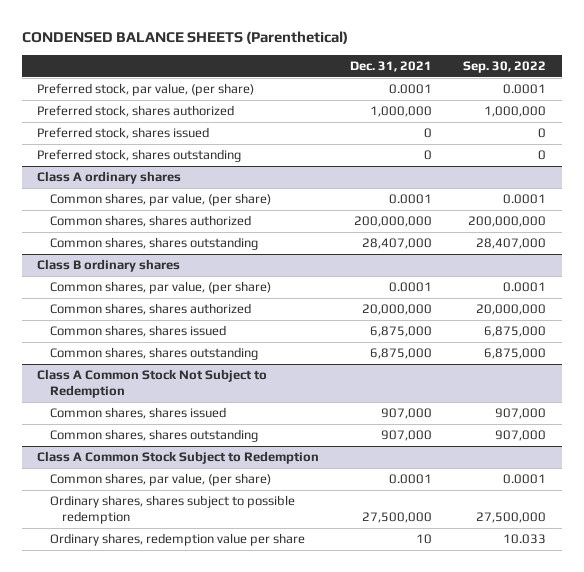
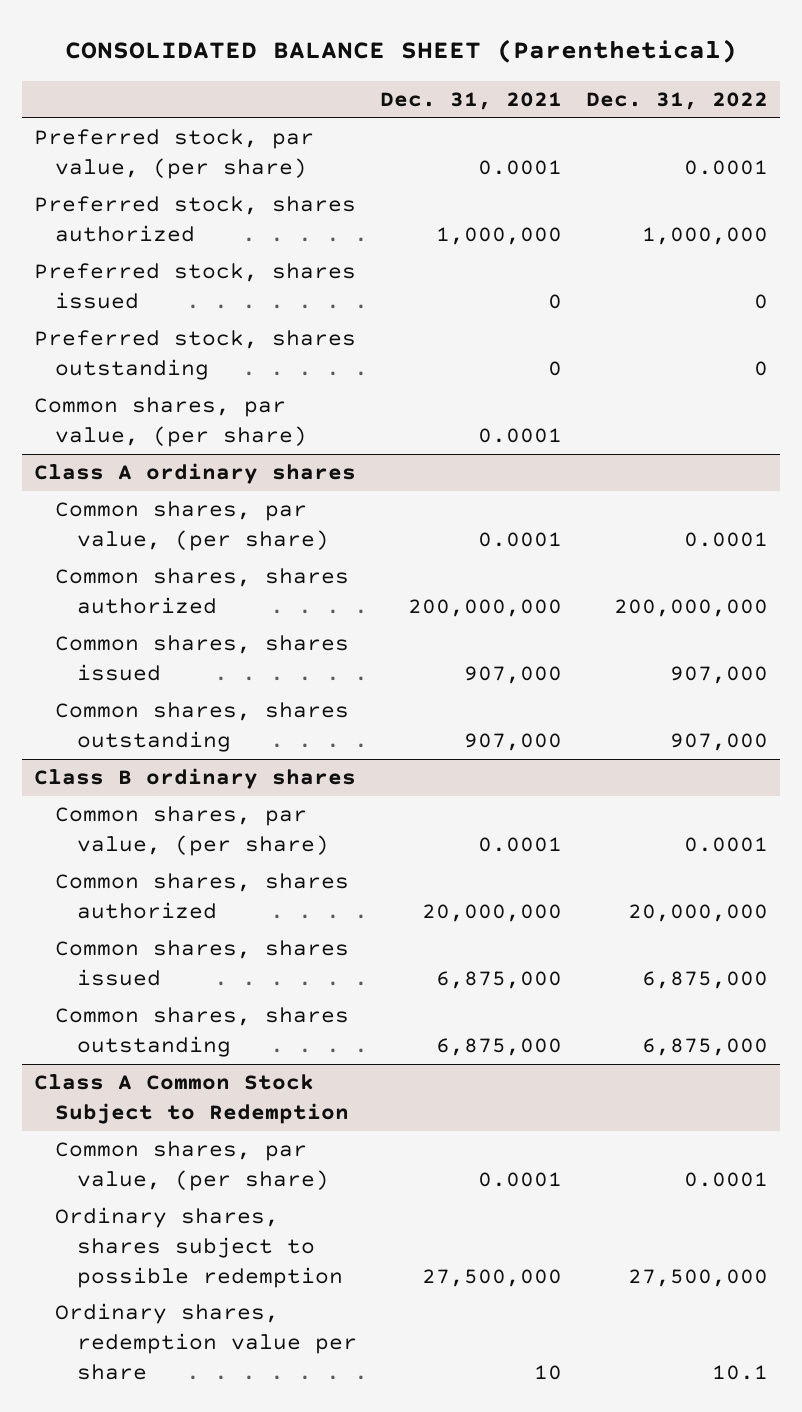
[21,30,348,44] CONDENSED BALANCE SHEETS (Parenthetical) -> [65,39,738,64] CONSOLIDATED BALANCE SHEET (Parenthetical)
[463,61,547,74] Sep. 30, 2022 -> none
none -> [585,92,768,111] Dec. 31, 2022
none -> [34,397,308,447] Common shares, par value, (per share)
none -> [55,635,350,681] Common shares, shares issued
[362,238,433,250] 28,407,000 -> [464,732,563,751] 907,000
[37,369,268,399] Class A Common Stock Not Subject to Redemption -> none
[49,407,226,420] Common shares, shares issued -> none
[49,429,258,443] Common shares, shares outstanding -> none

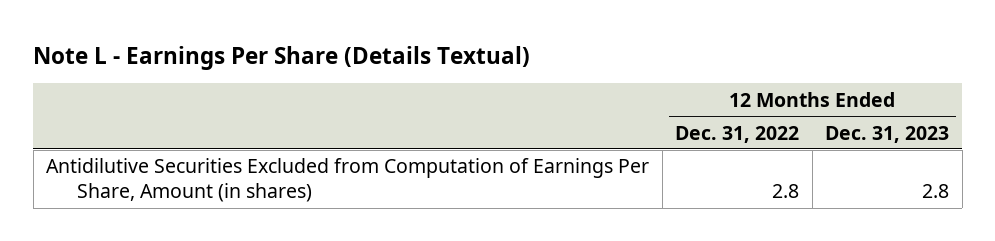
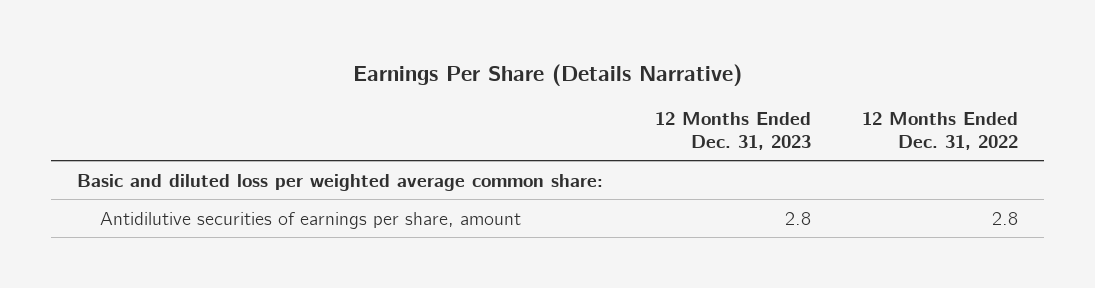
[33,45,531,70] Note L - Earnings Per Share (Details Textual) -> [352,63,742,86] Earnings Per Share (Details Narrative)
none -> [76,173,603,191] Basic and diluted loss per weighted average common share:
[46,158,650,203] Antidilutive Securities Excluded from Computation of Earnings Per Share, Amount (in shares) -> [99,211,521,229] Antidilutive securities of earnings per share, amount

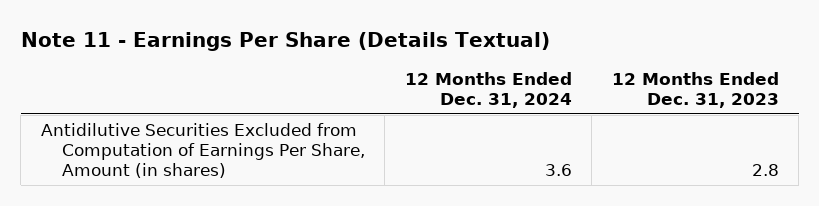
[352,63,742,86] Earnings Per Share (Details Narrative) -> [20,31,550,51] Note 11 - Earnings Per Share (Details Textual)
[862,112,1019,151] 12 Months Ended Dec. 31, 2022 -> none
none -> [404,72,572,109] 12 Months Ended Dec. 31, 2024
[76,173,603,191] Basic and diluted loss per weighted average common share: -> none
[99,211,521,229] Antidilutive securities of earnings per share, amount -> [40,123,365,179] Antidilutive Securities Excluded from Computation of Earnings Per Share, Amount (in shares)

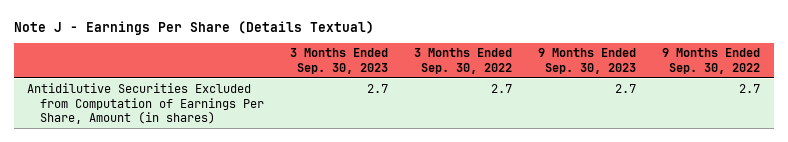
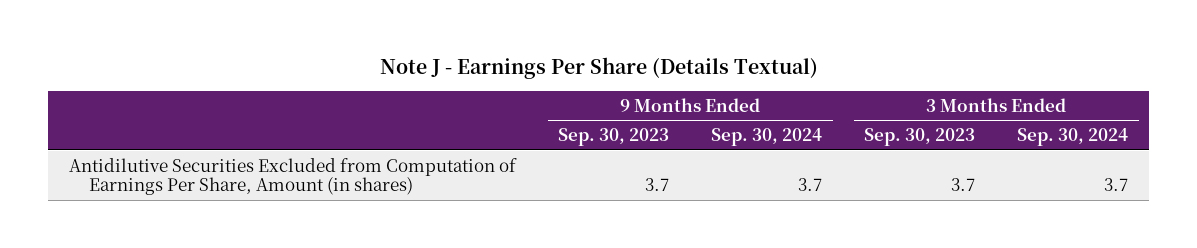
[414,48,513,74] 3 Months Ended Sep. 30, 2022 -> none
[662,48,761,74] 9 Months Ended Sep. 30, 2022 -> none
none -> [711,128,823,147] Sep. 30, 2024
none -> [1017,128,1129,147] Sep. 30, 2024
[367,84,389,94] 2.7 -> [951,178,976,192] 3.7
[615,84,637,94] 2.7 -> [645,178,670,192] 3.7

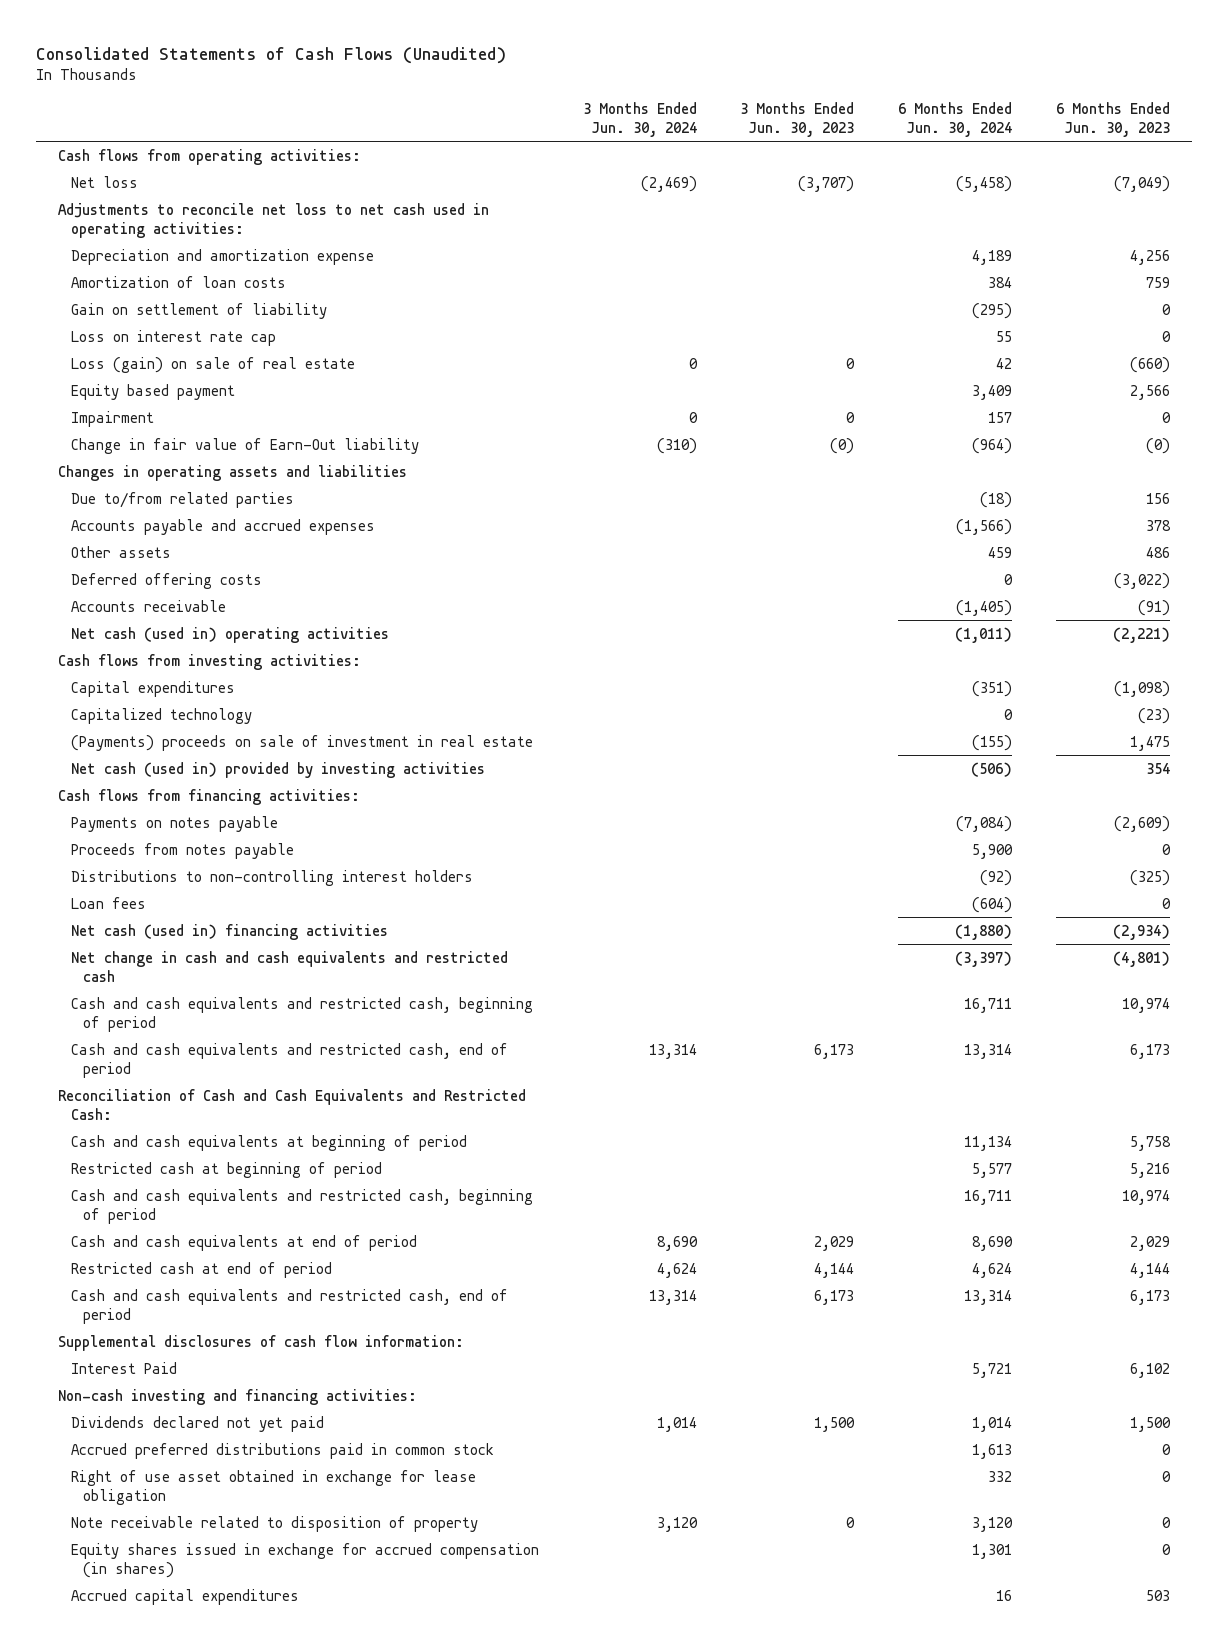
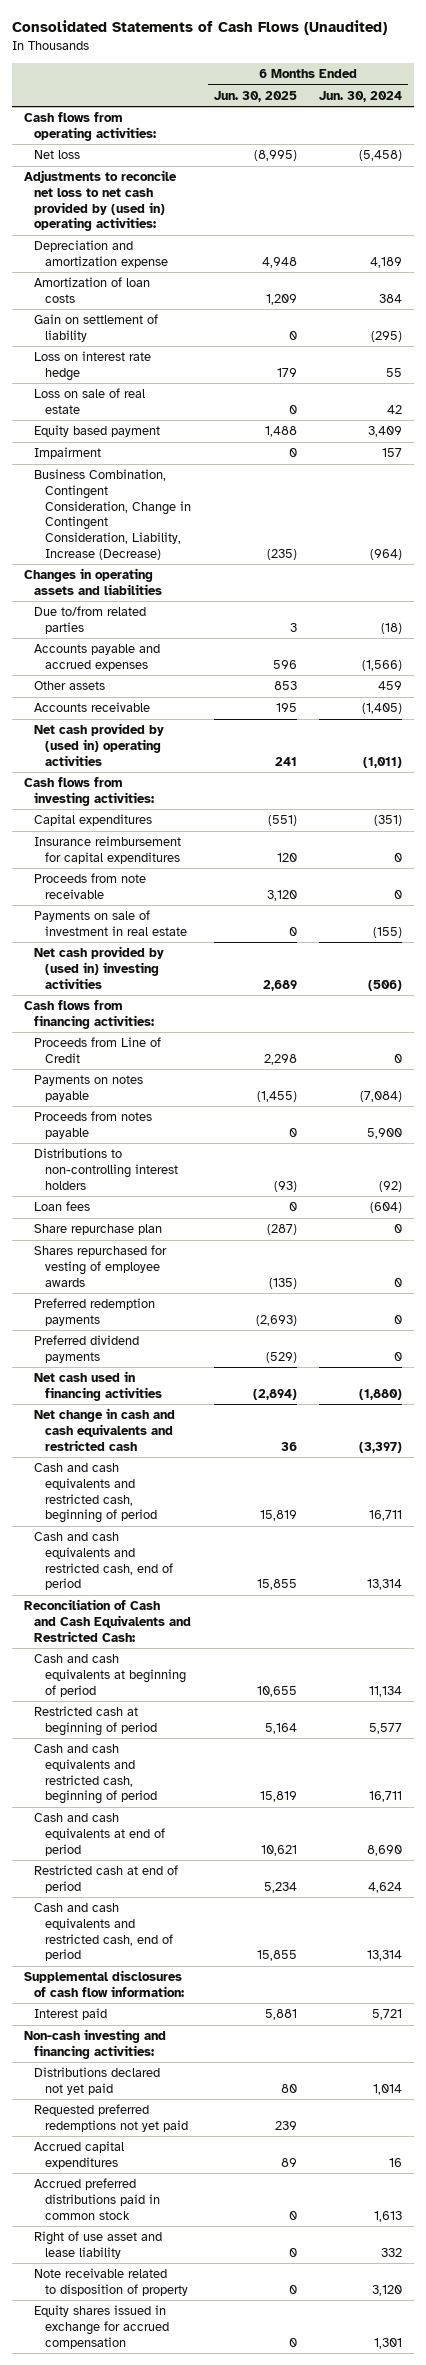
[582,101,697,137] 3 Months Ended Jun. 30, 2024 -> none
[740,101,855,137] 3 Months Ended Jun. 30, 2023 -> none
[1056,101,1171,137] 6 Months Ended Jun. 30, 2023 -> none
none -> [213,90,297,102] Jun. 30, 2025
[58,202,490,238] Adjustments to reconcile net loss to net cash used in operating activities: -> [23,170,177,232] Adjustments to reconcile net loss to net cash provided by (used in) operating activities:
[70,329,276,346] Loss on interest rate cap -> [34,351,152,381] Loss on interest rate hedge
[70,356,355,373] Loss (gain) on sale of real estate -> [34,388,146,414] Loss on sale of real estate
[70,437,419,454] Change in fair value of Earn-Out liability -> [34,469,191,560] Business Combination, Contingent Consideration, Change in Contingent Consideration, Liability, Increase (Decrease)
[70,572,262,589] Deferred offering costs -> none
[70,626,389,643] Net cash (used in) operating activities -> [34,723,165,766] Net cash provided by (used in) operating activities
[70,707,252,724] Capitalized technology -> none
none -> [34,836,182,864] Insurance reimbursement for capital expenditures
none -> [34,873,147,899] Proceeds from note receivable
[70,734,533,751] (Payments) proceeds on sale of investment in real estate -> [34,910,187,936] Payments on sale of investment in real estate
[70,761,485,778] Net cash (used in) provided by investing activities -> [34,946,165,989] Net cash provided by (used in) investing activities
none -> [34,1037,162,1063] Proceeds from Line of Credit
none -> [34,1224,163,1236] Share repurchase plan
none -> [34,1245,168,1287] Shares repurchased for vesting of employee awards
none -> [34,1298,156,1326] Preferred redemption payments
none -> [34,1335,140,1363] Preferred dividend payments
[70,923,388,940] Net cash (used in) financing activities -> [34,1371,162,1401] Net cash used in financing activities
[70,1361,177,1374] Interest Paid -> [34,2008,108,2021] Interest paid
[70,1415,324,1432] Dividends declared not yet paid -> [34,2067,161,2095] Distributions declared not yet paid
none -> [34,2104,188,2132] Requested preferred redemptions not yet paid
[70,1588,299,1605] Accrued capital expenditures -> [34,2141,125,2169] Accrued capital expenditures
[70,1469,476,1505] Right of use asset obtained in exchange for lease obligation -> [34,2231,163,2259] Right of use asset and lease liability
[70,1542,539,1578] Equity shares issued in exchange for accrued compensation (in shares) -> [34,2305,169,2349] Equity shares issued in exchange for accrued compensation

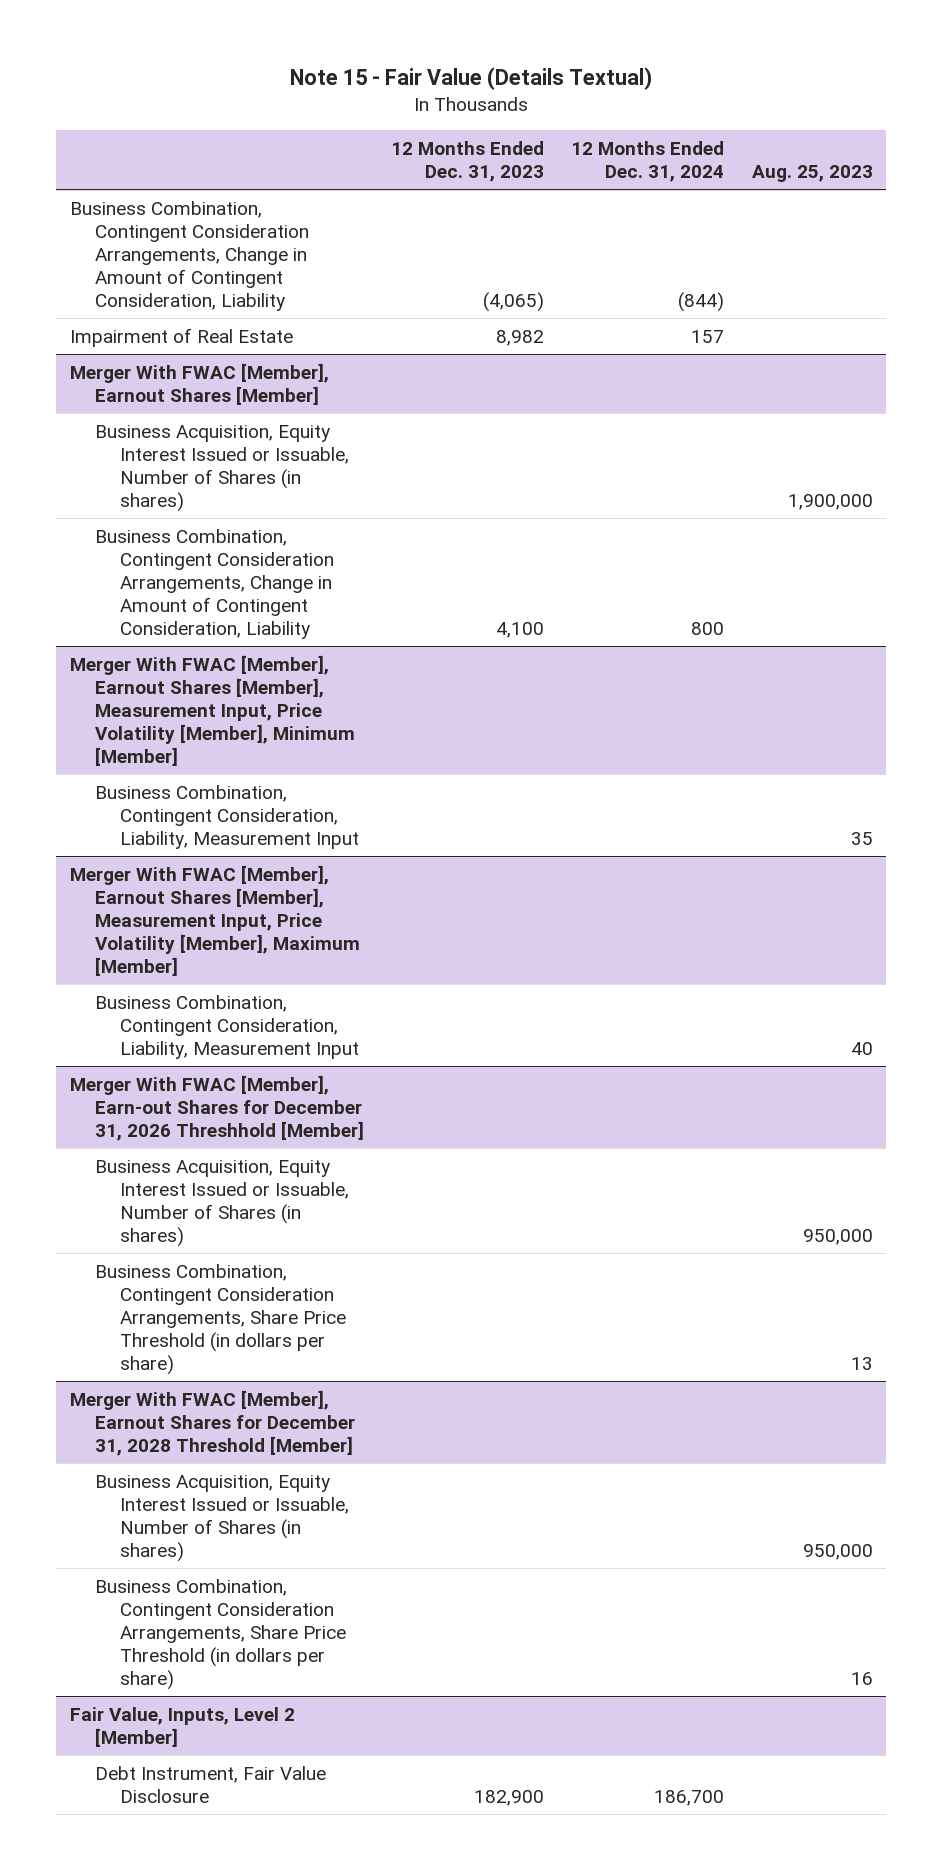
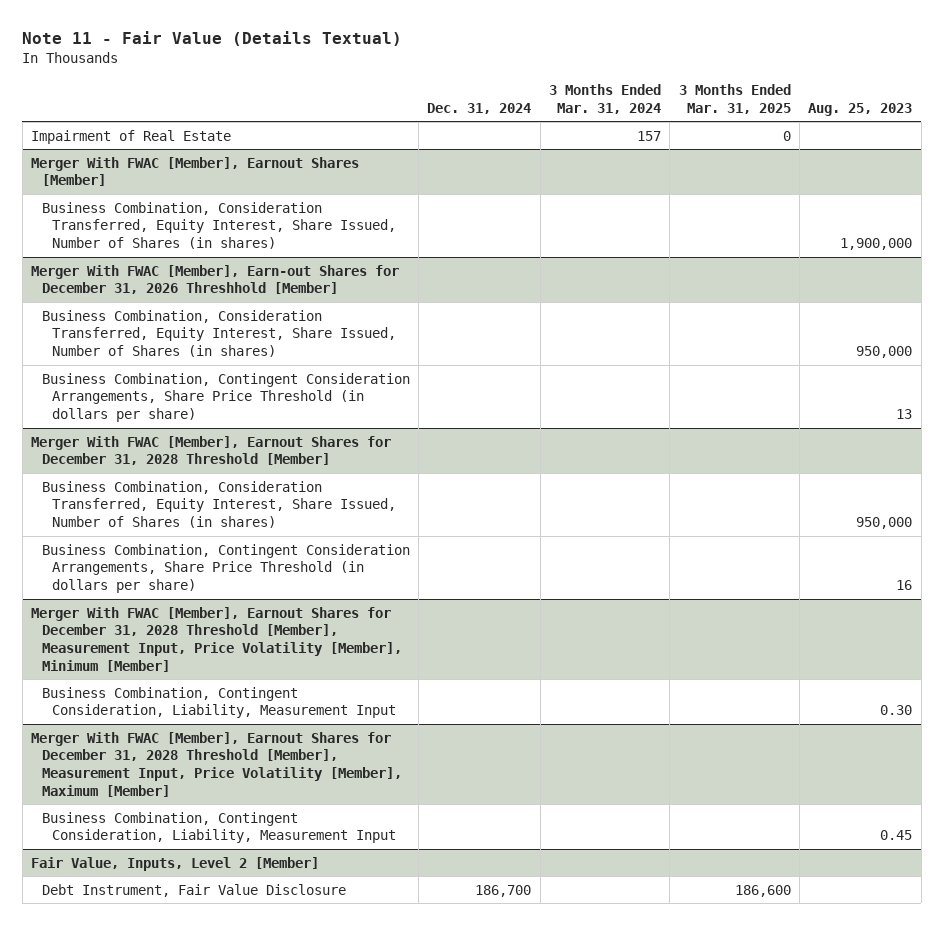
[290,67,653,91] Note 15 - Fair Value (Details Textual) -> [22,30,403,46] Note 11 - Fair Value (Details Textual)
[391,140,545,182] 12 Months Ended Dec. 31, 2023 -> none
[571,140,725,182] 12 Months Ended Dec. 31, 2024 -> none
none -> [427,102,532,114] Dec. 31, 2024
none -> [549,83,662,114] 3 Months Ended Mar. 31, 2024
none -> [678,83,791,114] 3 Months Ended Mar. 31, 2025
[69,200,309,311] Business Combination, Contingent Consideration Arrangements, Change in Amount of Contingent Consideration, Liability -> none
[94,528,334,639] Business Combination, Contingent Consideration Arrangements, Change in Amount of Contingent Consideration, Liability -> none
[69,654,355,766] Merger With FWAC [Member], Earnout Shares [Member], Measurement Input, Price Volatility [Member], Minimum [Member] -> none
[94,784,359,849] Business Combination, Contingent Consideration, Liability, Measurement Input -> none
[69,864,360,976] Merger With FWAC [Member], Earnout Shares [Member], Measurement Input, Price Volatility [Member], Maximum [Member] -> none
[94,994,359,1059] Business Combination, Contingent Consideration, Liability, Measurement Input -> none
[94,424,349,512] Business Acquisition, Equity Interest Issued or Issuable, Number of Shares (in shares) -> [41,201,397,250] Business Combination, Consideration Transferred, Equity Interest, Share Issued, Number of Shares (in shares)
[94,1159,349,1247] Business Acquisition, Equity Interest Issued or Issuable, Number of Shares (in shares) -> [41,309,397,358] Business Combination, Consideration Transferred, Equity Interest, Share Issued, Number of Shares (in shares)
[94,1474,349,1562] Business Acquisition, Equity Interest Issued or Issuable, Number of Shares (in shares) -> [41,480,397,529] Business Combination, Consideration Transferred, Equity Interest, Share Issued, Number of Shares (in shares)
none -> [31,606,402,672] Merger With FWAC [Member], Earnout Shares for December 31, 2028 Threshold [Member], Measurement Input, Price Volatility [Member], Minimum [Member]
none -> [41,686,397,719] Business Combination, Contingent Consideration, Liability, Measurement Input
none -> [31,731,402,797] Merger With FWAC [Member], Earnout Shares for December 31, 2028 Threshold [Member], Measurement Input, Price Volatility [Member], Maximum [Member]
none -> [41,811,397,844] Business Combination, Contingent Consideration, Liability, Measurement Input

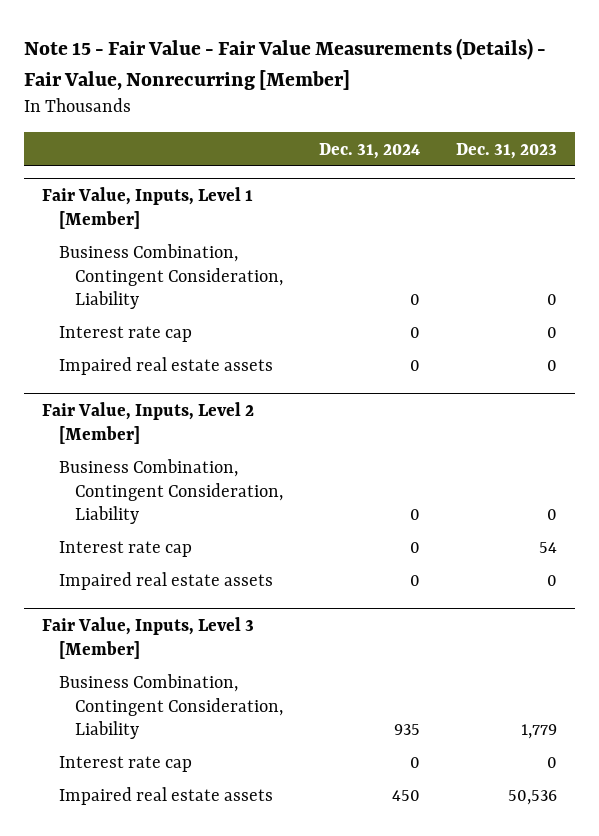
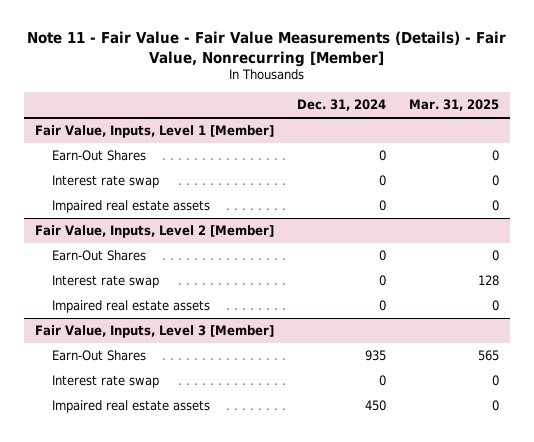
[23,37,546,90] Note 15 - Fair Value - Fair Value Measurements (Details) - Fair Value, Nonrecurring [Member] -> [27,31,507,67] Note 11 - Fair Value - Fair Value Measurements (Details) - Fair Value, Nonrecurring [Member]
[455,142,557,159] Dec. 31, 2023 -> none
none -> [408,99,499,112] Mar. 31, 2025
[58,244,284,310] Business Combination, Contingent Consideration, Liability -> [52,150,147,162] Earn-Out Shares
[58,326,192,343] Interest rate cap -> [52,175,160,189] Interest rate swap
[58,459,284,525] Business Combination, Contingent Consideration, Liability -> [52,250,147,262] Earn-Out Shares
[58,541,192,558] Interest rate cap -> [52,275,160,289] Interest rate swap
[58,674,284,740] Business Combination, Contingent Consideration, Liability -> [52,350,147,362] Earn-Out Shares
[58,756,192,773] Interest rate cap -> [52,375,160,389] Interest rate swap

